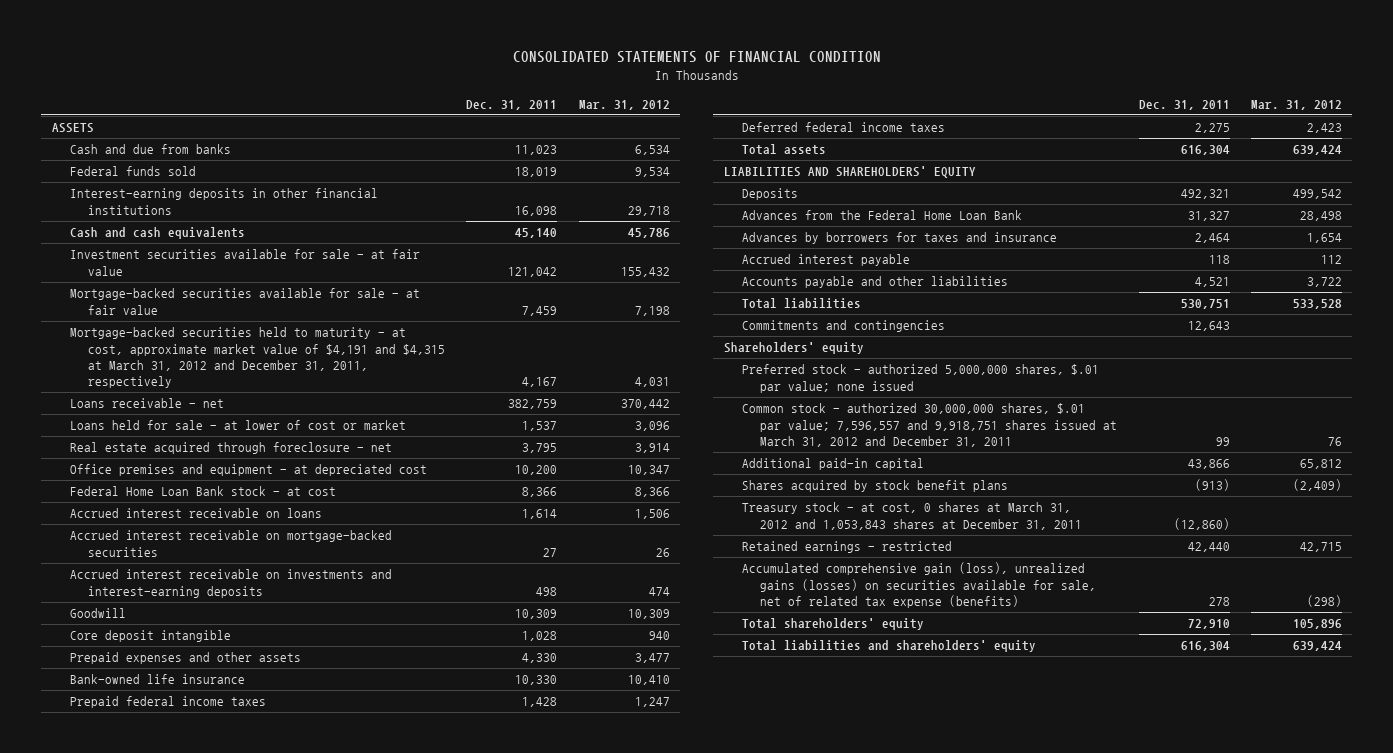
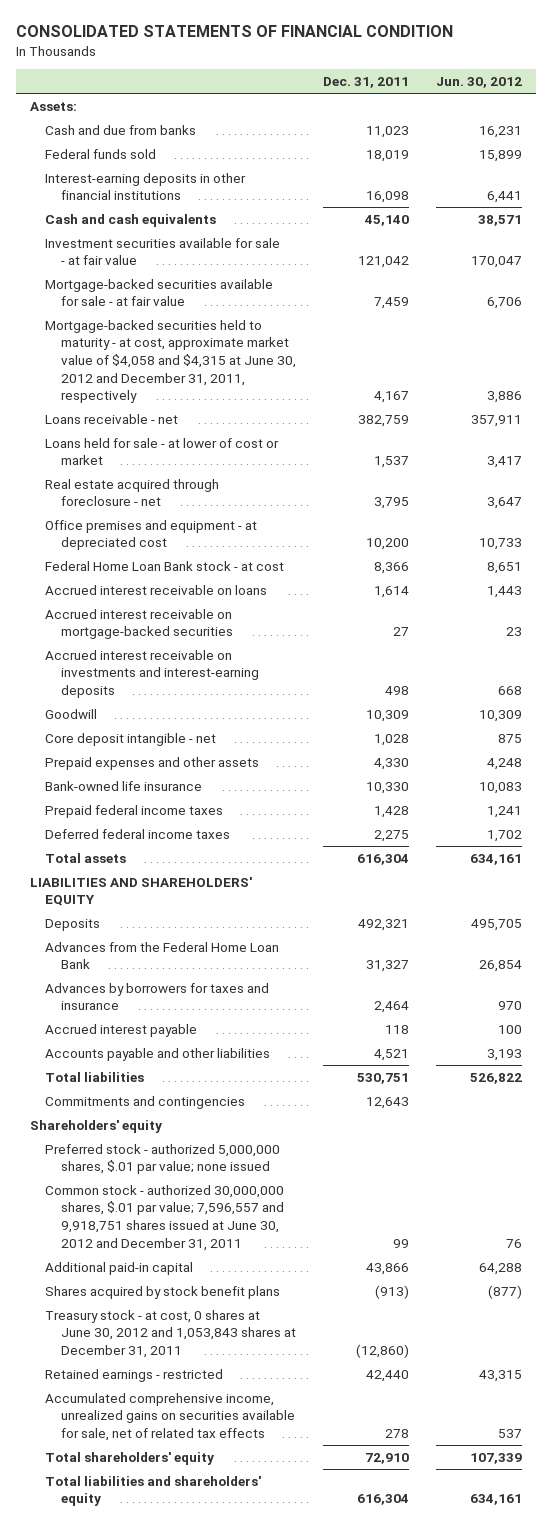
[578,99,670,110] Mar. 31, 2012 -> none
none -> [436,77,523,89] Jun. 30, 2012
[51,123,94,134] ASSETS -> [29,101,77,111] Assets:
[69,327,446,388] Mortgage-backed securities held to maturity - at cost, approximate market value of $4,191 and $4,315 at March 31, 2012 and December 31, 2011, respectively -> [45,319,296,404] Mortgage-backed securities held to maturity - at cost, approximate market value of $4,058 and $4,315 at June 30, 2012 and December 31, 2011, respectively
[69,630,231,643] Core deposit intangible -> [45,732,217,746] Core deposit intangible - net
[742,403,1118,447] Common stock - authorized 30,000,000 shares, $.01 par value; 7,596,557 and 9,918,751 shares issued at March 31, 2012 and December 31, 2011 -> [45,1184,285,1251] Common stock - authorized 30,000,000 shares, $.01 par value; 7,596,557 and 9,918,751 shares issued at June 30, 2012 and December 31, 2011
[742,502,1083,530] Treasury stock - at cost, 0 shares at March 31, 2012 and 1,053,843 shares at December 31, 2011 -> [45,1309,296,1359] Treasury stock - at cost, 0 shares at June 30, 2012 and 1,053,843 shares at December 31, 2011
[742,562,1097,608] Accumulated comprehensive gain (loss), unrealized gains (losses) on securities available for sale, net of related tax expense (benefits) -> [45,1392,295,1442] Accumulated comprehensive income, unrealized gains on securities available for sale, net of related tax effects

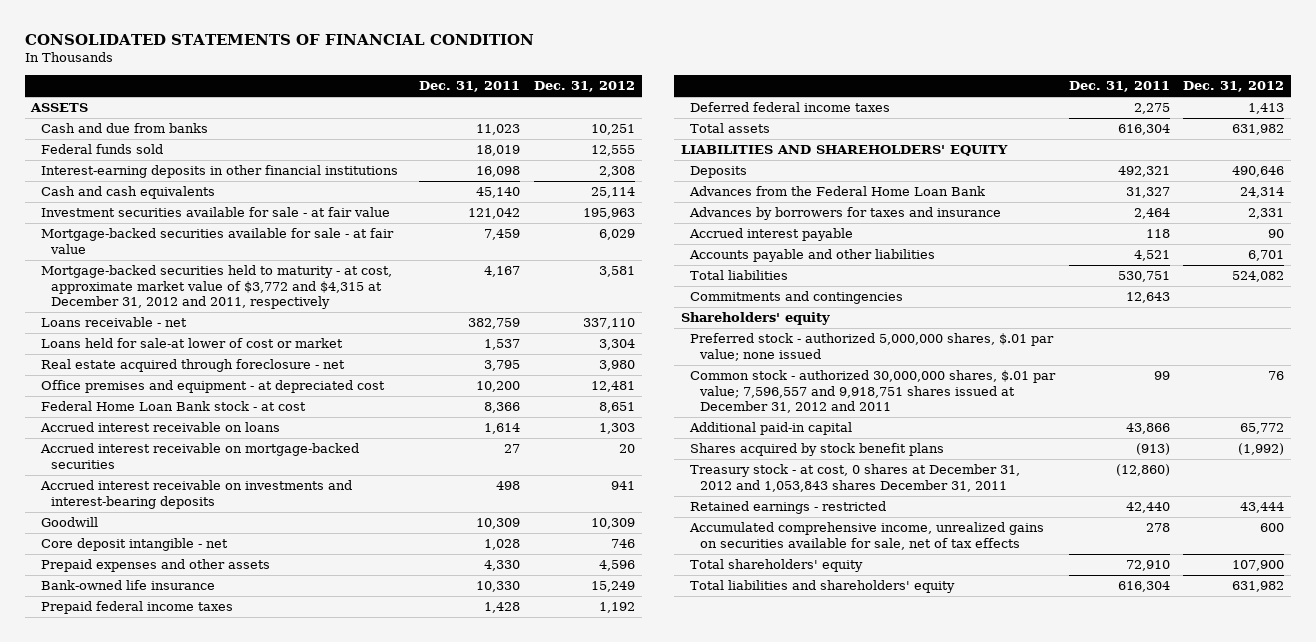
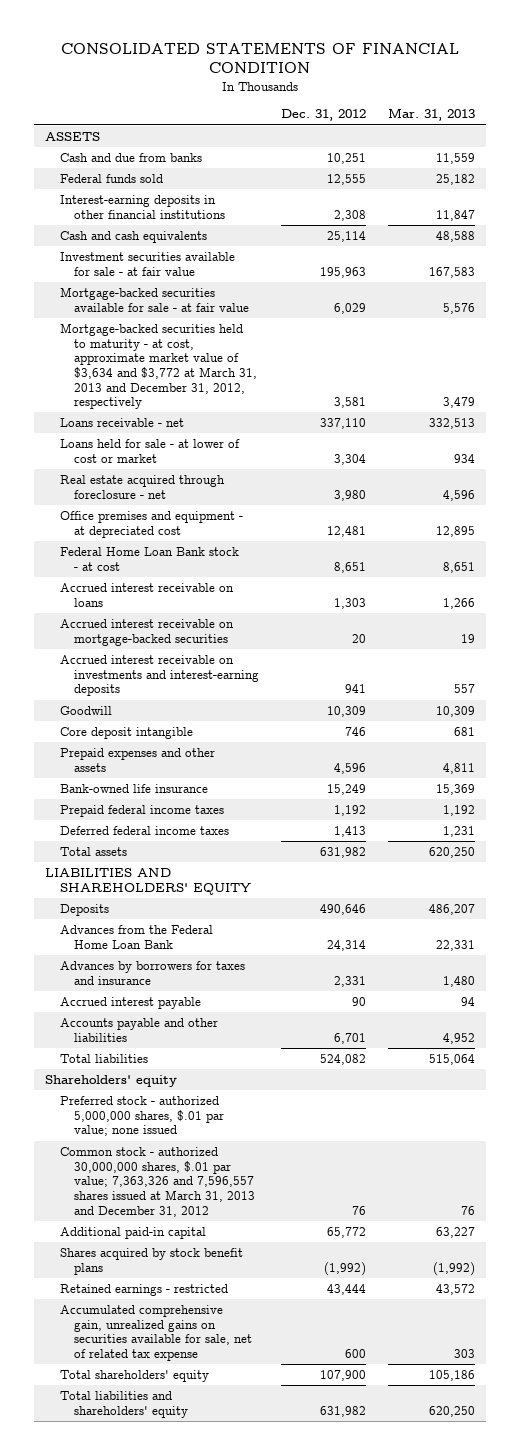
[419,81,521,93] Dec. 31, 2011 -> none
none -> [388,108,476,122] Mar. 31, 2013
[40,265,392,309] Mortgage-backed securities held to maturity - at cost, approximate market value of $3,772 and $4,315 at December 31, 2012 and 2011, respectively -> [59,323,257,410] Mortgage-backed securities held to maturity - at cost, approximate market value of $3,634 and $3,772 at March 31, 2013 and December 31, 2012, respectively
[40,338,343,349] Loans held for sale-at lower of cost or market -> [59,439,240,463] Loans held for sale - at lower of cost or market
[39,480,352,509] Accrued interest receivable on investments and interest-bearing deposits -> [59,655,259,697] Accrued interest receivable on investments and interest-earning deposits
[40,538,228,552] Core deposit intangible - net -> [59,727,193,740] Core deposit intangible
[690,291,904,305] Commitments and contingencies -> none
[690,370,1057,413] Common stock - authorized 30,000,000 shares, $.01 par value; 7,596,557 and 9,918,751 shares issued at December 31, 2012 and 2011 -> [59,1147,255,1217] Common stock - authorized 30,000,000 shares, $.01 par value; 7,363,326 and 7,596,557 shares issued at March 31, 2013 and December 31, 2012
[690,464,1021,492] Treasury stock - at cost, 0 shares at December 31, 2012 and 1,053,843 shares December 31, 2011 -> none
[689,522,1045,550] Accumulated comprehensive income, unrealized gains on securities available for sale, net of tax effects -> [59,1305,252,1361] Accumulated comprehensive gain, unrealized gains on securities available for sale, net of related tax expense

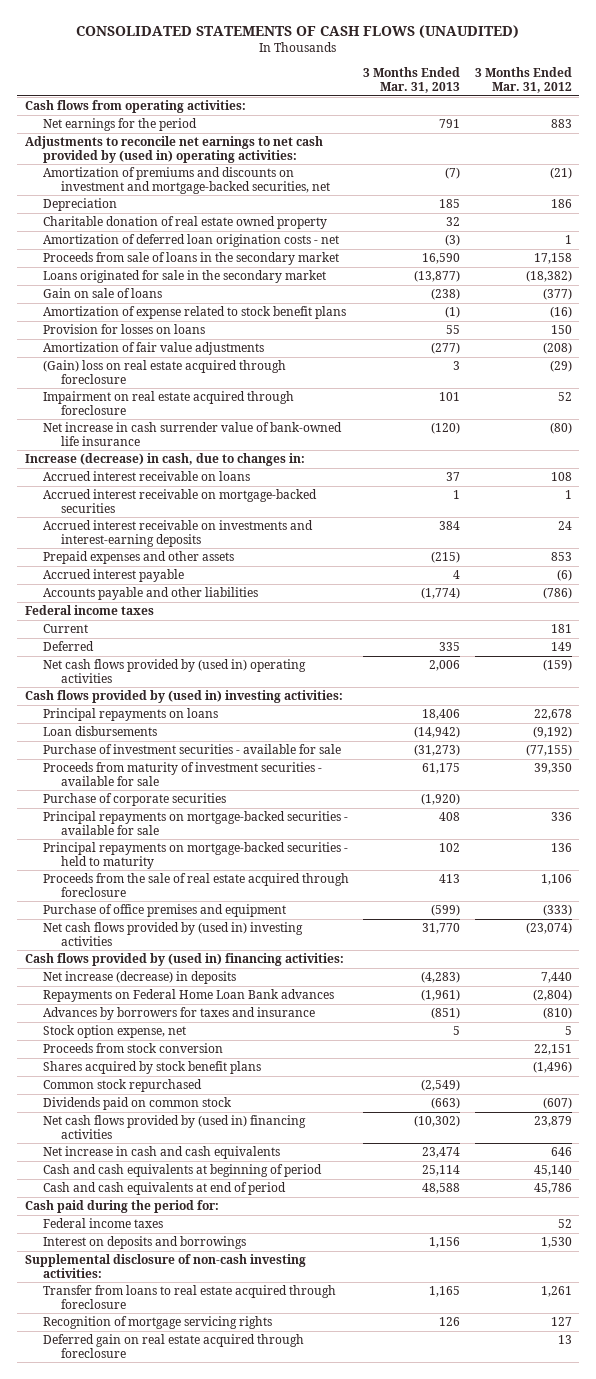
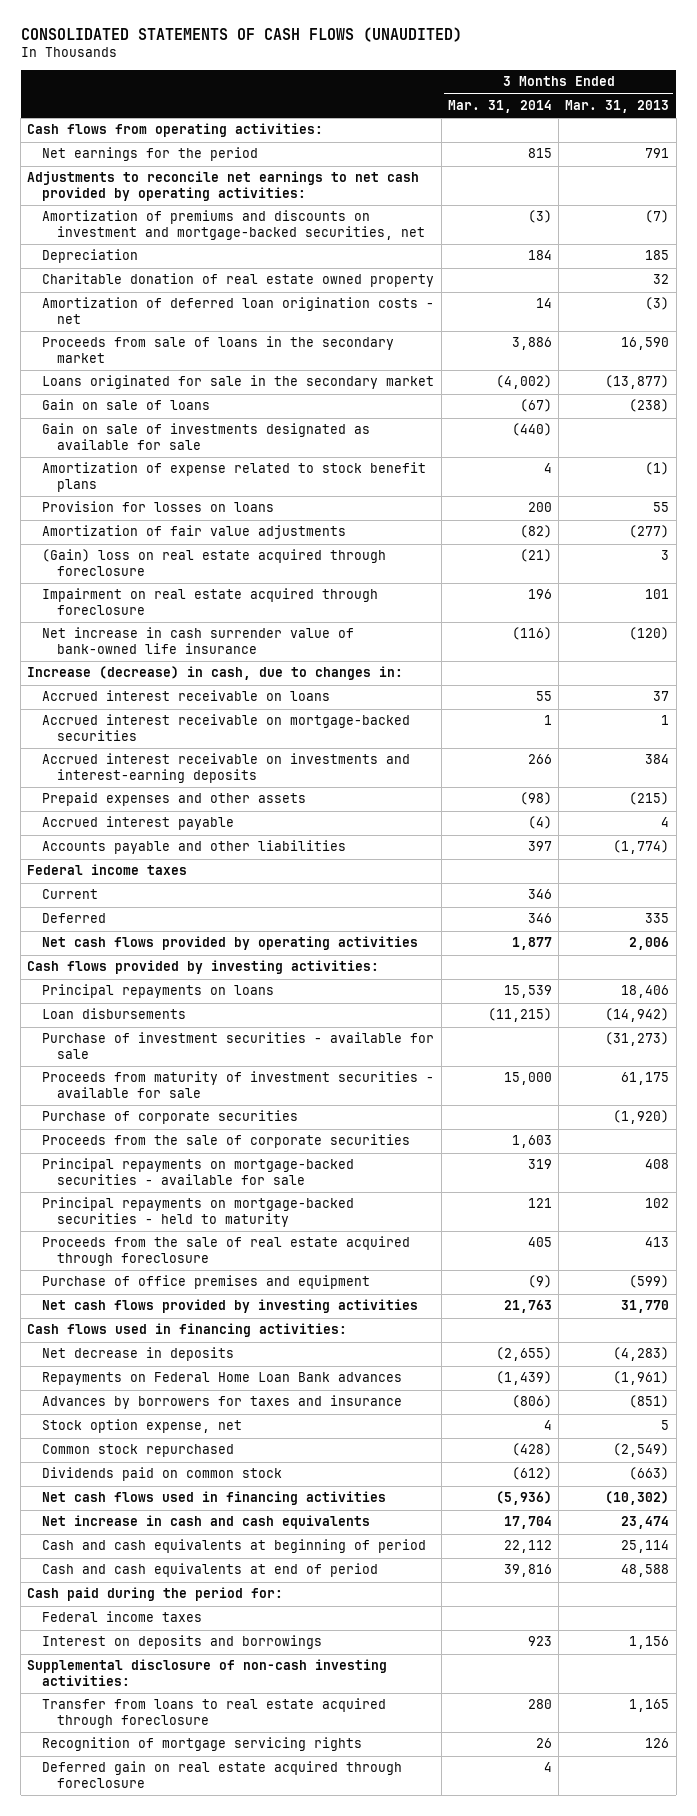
[474,67,572,94] 3 Months Ended Mar. 31, 2012 -> none
none -> [447,99,552,113] Mar. 31, 2014
[24,136,323,163] Adjustments to reconcile net earnings to net cash provided by (used in) operating activities: -> [27,171,420,202] Adjustments to reconcile net earnings to net cash provided by operating activities:
none -> [42,423,371,451] Gain on sale of investments designated as available for sale
[43,659,307,683] Net cash flows provided by (used in) operating activities -> [42,936,419,951] Net cash flows provided by operating activities
[24,690,343,704] Cash flows provided by (used in) investing activities: -> [27,960,380,975] Cash flows provided by investing activities:
none -> [42,1134,411,1149] Proceeds from the sale of corporate securities
[43,922,304,946] Net cash flows provided by (used in) investing activities -> [42,1299,419,1314] Net cash flows provided by investing activities
[24,953,344,967] Cash flows provided by (used in) financing activities: -> [27,1323,348,1338] Cash flows used in financing activities:
[43,971,237,985] Net increase (decrease) in deposits -> [42,1347,235,1362] Net decrease in deposits
[43,1043,224,1054] Proceeds from stock conversion -> none
[43,1061,262,1075] Shares acquired by stock benefit plans -> none
[43,1115,307,1139] Net cash flows provided by (used in) financing activities -> [42,1491,387,1506] Net cash flows used in financing activities

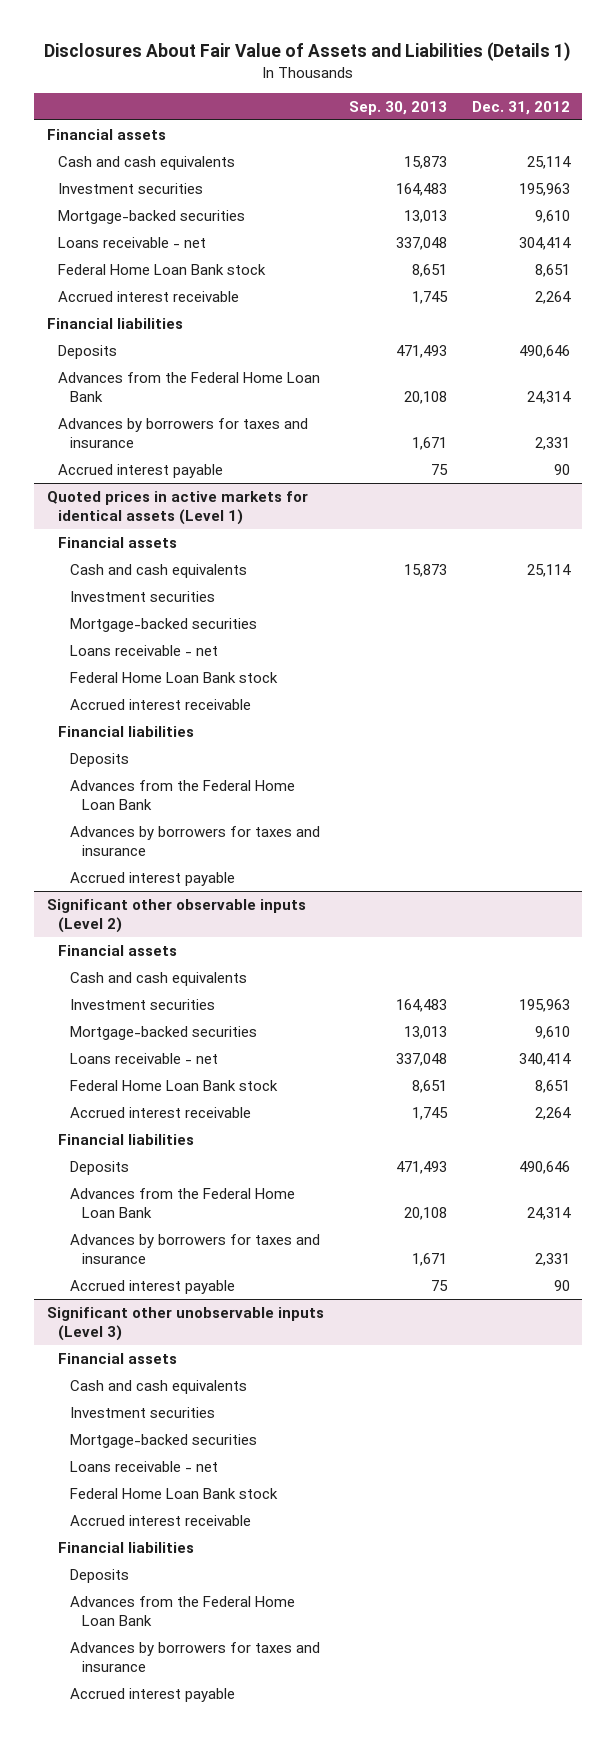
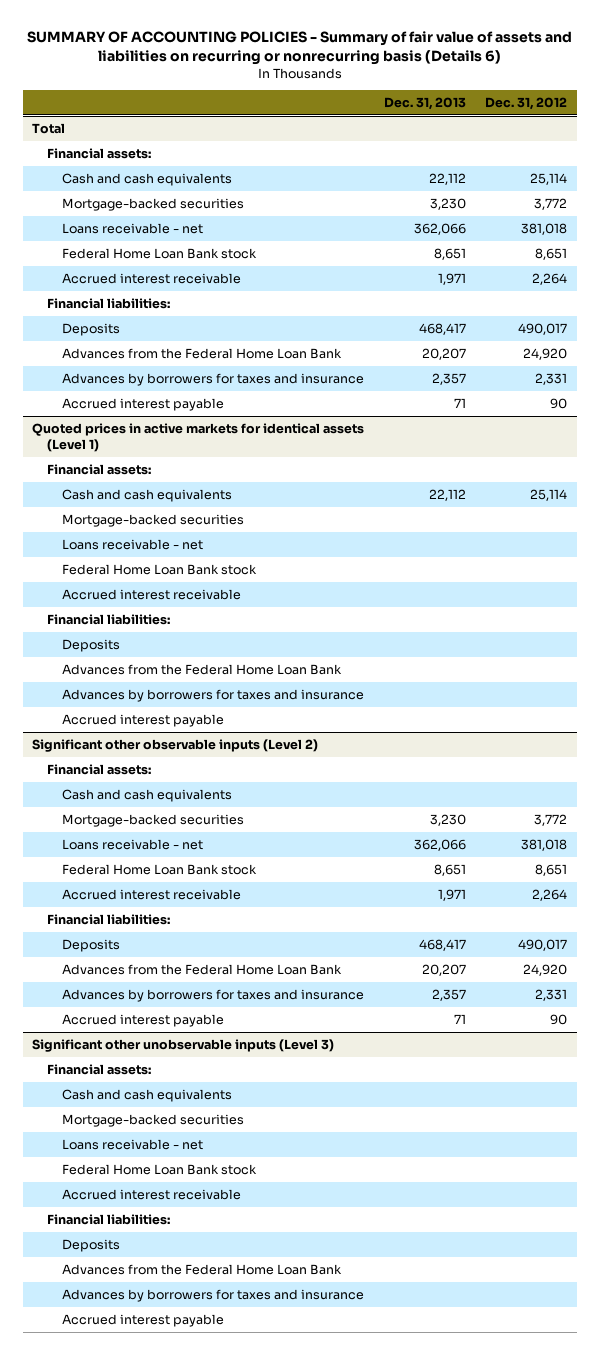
[44,42,572,62] Disclosures About Fair Value of Assets and Liabilities (Details 1) -> [26,30,572,65] SUMMARY OF ACCOUNTING POLICIES - Summary of fair value of assets and liabilities on recurring or nonrecurring basis (Details 6)
[348,100,447,115] Sep. 30, 2013 -> none
none -> [383,96,466,110] Dec. 31, 2013
none -> [32,123,66,135] Total
[46,128,166,140] Financial assets -> [47,148,152,160] Financial assets:
[58,182,204,194] Investment securities -> none
[534,209,570,223] 9,610 -> [534,198,568,211] 3,772
[518,236,571,250] 304,414 -> [521,223,568,236] 381,018
[46,317,183,329] Financial liabilities -> [47,298,171,310] Financial liabilities:
[518,344,570,358] 490,646 -> [518,323,568,336] 490,017
[526,390,571,404] 24,314 -> [523,348,568,361] 24,920
[58,536,178,548] Financial assets -> [47,464,152,476] Financial assets:
[70,590,216,602] Investment securities -> none
[58,725,195,737] Financial liabilities -> [47,614,171,626] Financial liabilities:
[58,944,178,956] Financial assets -> [47,764,152,776] Financial assets:
[70,998,216,1010] Investment securities -> none
[534,1025,570,1039] 9,610 -> [534,814,568,827] 3,772
[518,1052,571,1066] 340,414 -> [521,839,568,852] 381,018
[58,1133,195,1145] Financial liabilities -> [47,914,171,926] Financial liabilities:
[518,1160,570,1174] 490,646 -> [518,939,568,952] 490,017
[526,1206,571,1220] 24,314 -> [523,964,568,977] 24,920
[58,1352,178,1364] Financial assets -> [47,1064,152,1076] Financial assets:
[70,1406,216,1418] Investment securities -> none
[58,1541,195,1553] Financial liabilities -> [47,1214,171,1226] Financial liabilities:

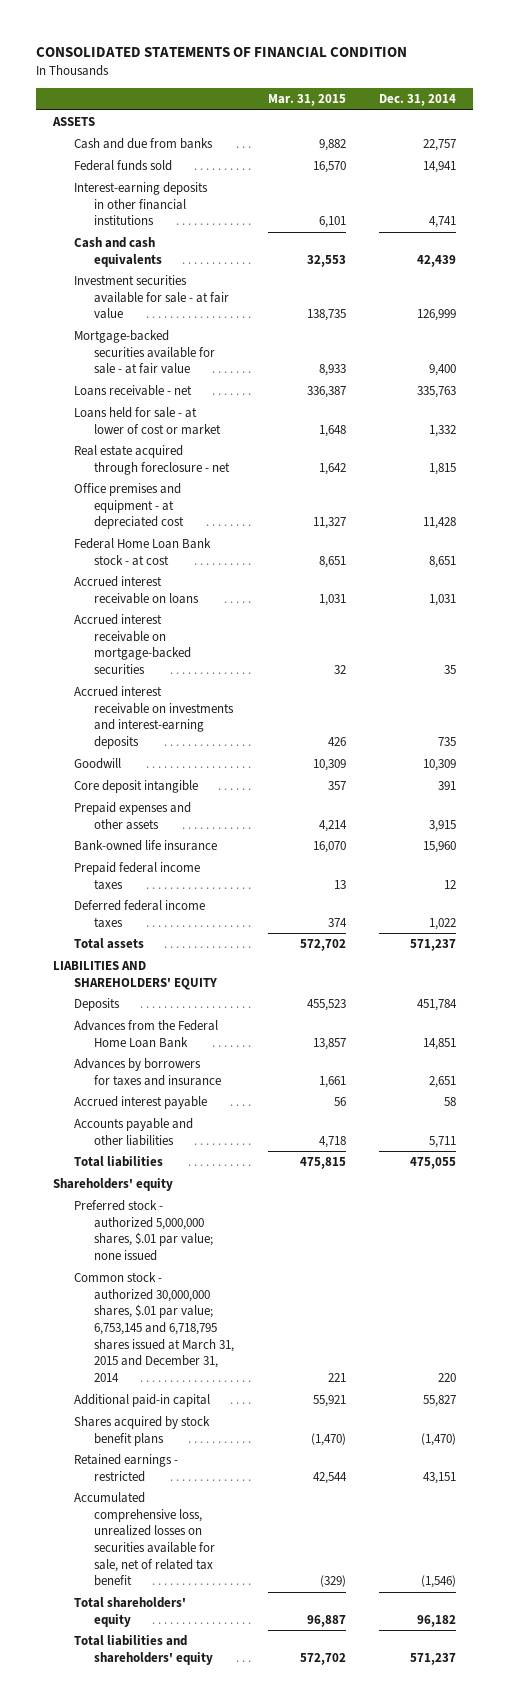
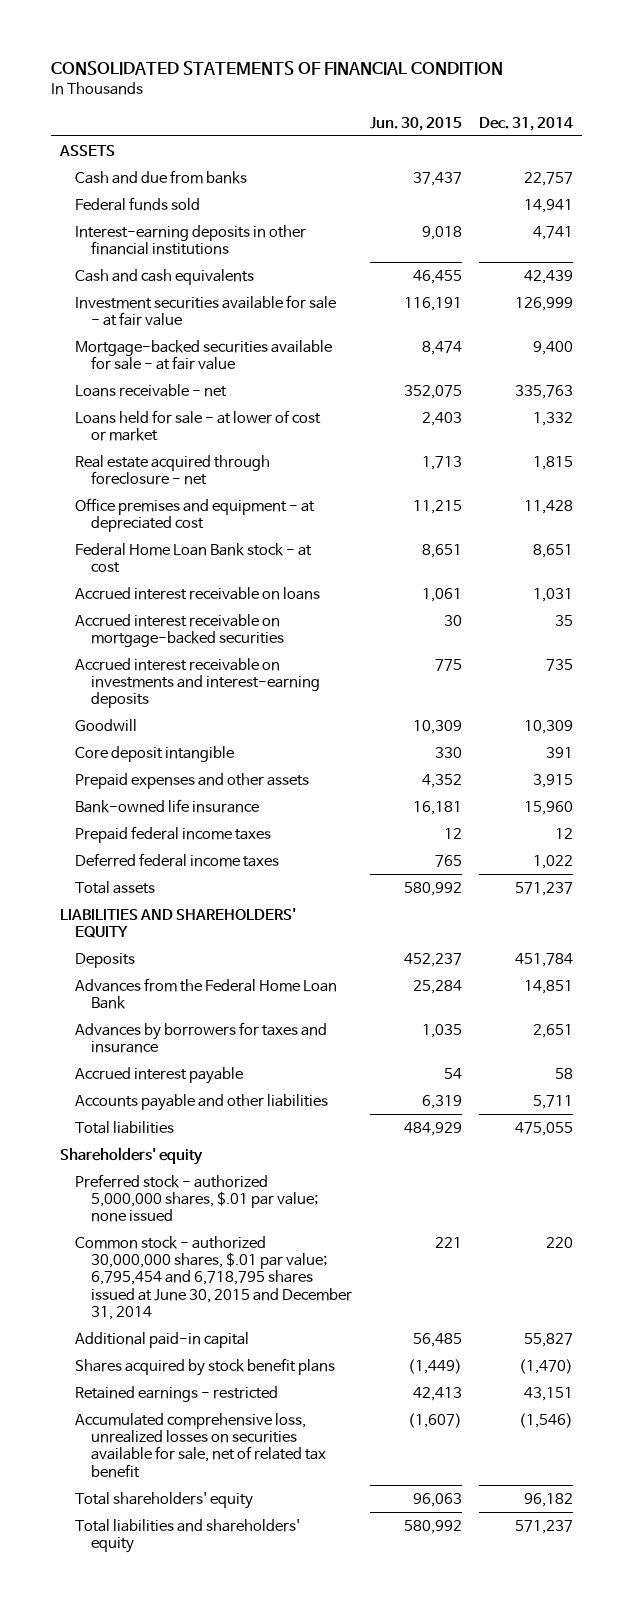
[267,94,346,107] Mar. 31, 2015 -> none
none -> [369,116,462,131] Jun. 30, 2015
[73,1272,235,1383] Common stock - authorized 30,000,000 shares, $.01 par value; 6,753,145 and 6,718,795 shares issued at March 31, 2015 and December 31, 2014 -> [75,1235,352,1320] Common stock - authorized 30,000,000 shares, $.01 par value; 6,795,454 and 6,718,795 shares issued at June 30, 2015 and December 31, 2014

